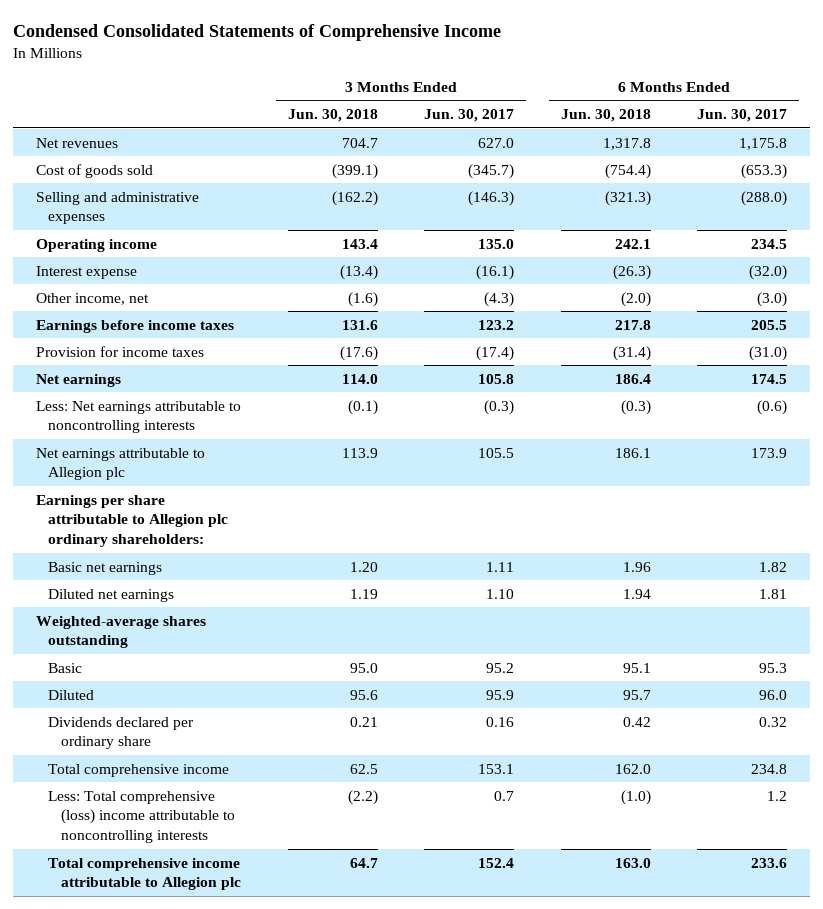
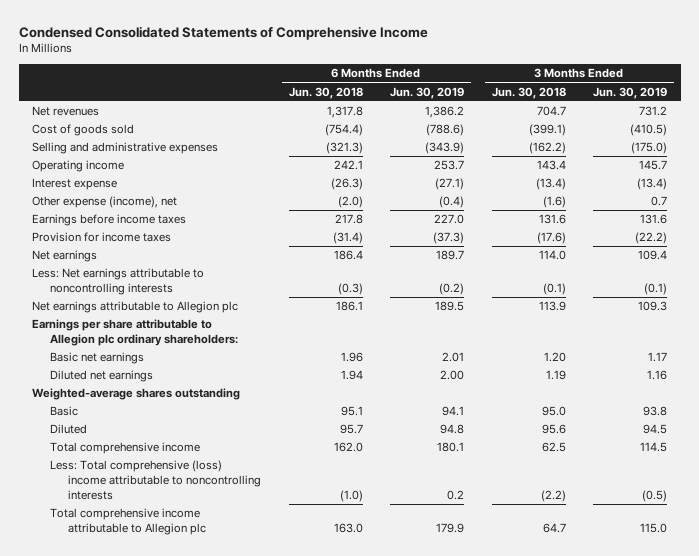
[424,109,515,123] Jun. 30, 2017 -> none
[697,109,788,123] Jun. 30, 2017 -> none
none -> [390,86,465,99] Jun. 30, 2019
none -> [593,86,668,99] Jun. 30, 2019
[36,292,150,305] Other income, net -> [32,196,178,209] Other expense (income), net
[48,716,195,750] Dividends declared per ordinary share -> none

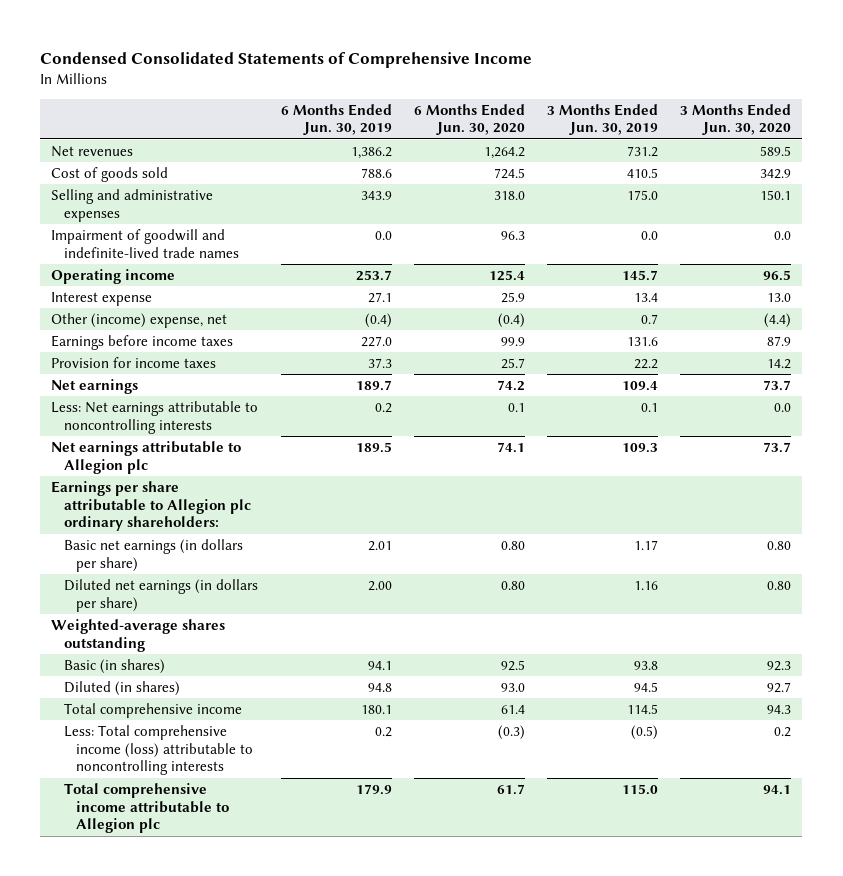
[288,86,363,99] Jun. 30, 2018 -> none
[491,86,566,99] Jun. 30, 2018 -> none
none -> [413,103,525,136] 6 Months Ended Jun. 30, 2020
none -> [680,103,792,136] 3 Months Ended Jun. 30, 2020
[426,124,465,137] (788.6) -> [360,168,392,179] 788.6
[630,124,668,137] (410.5) -> [626,168,658,179] 410.5
[425,142,465,155] (343.9) -> [360,191,392,201] 343.9
[631,142,668,155] (175.0) -> [626,190,658,201] 175.0
none -> [51,229,239,258] Impairment of goodwill and indefinite-lived trade names
[435,178,465,191] (27.1) -> [367,292,392,304] 27.1
[637,178,668,191] (13.4) -> [633,293,658,303] 13.4
[32,196,178,209] Other expense (income), net -> [51,313,228,329] Other (income) expense, net
[433,232,465,245] (37.3) -> [367,358,392,369] 37.3
[635,232,668,245] (22.2) -> [633,359,658,370] 22.2
[439,283,465,296] (0.2) -> [374,403,392,414] 0.2
[644,283,668,296] (0.1) -> [640,403,658,413] 0.1
[50,352,145,365] Basic net earnings -> [63,539,243,572] Basic net earnings (in dollars per share)
[50,370,154,383] Diluted net earnings -> [63,579,258,612] Diluted net earnings (in dollars per share)
[50,406,79,417] Basic -> [63,659,165,675] Basic (in shares)
[50,424,88,435] Diluted -> [63,681,180,697] Diluted (in shares)
[50,460,262,501] Less: Total comprehensive (loss) income attributable to noncontrolling interests -> [63,725,253,776] Less: Total comprehensive income (loss) attributable to noncontrolling interests

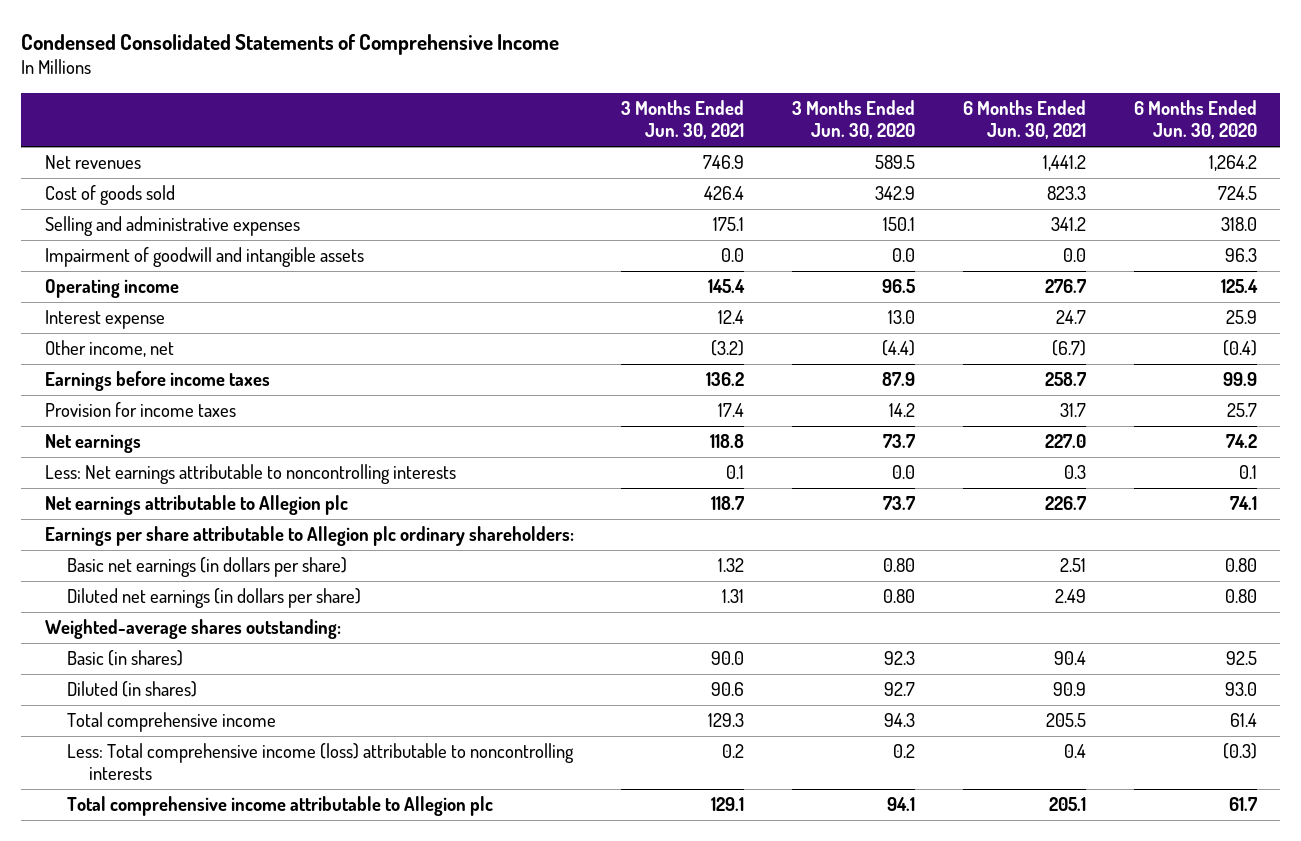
[280,103,392,136] 6 Months Ended Jun. 30, 2019 -> none
[546,103,658,136] 3 Months Ended Jun. 30, 2019 -> none
none -> [621,100,745,140] 3 Months Ended Jun. 30, 2021
none -> [962,100,1086,140] 6 Months Ended Jun. 30, 2021
[51,229,239,258] Impairment of goodwill and indefinite-lived trade names -> [44,247,364,268] Impairment of goodwill and intangible assets
[51,313,228,329] Other (income) expense, net -> [44,340,174,358] Other income, net
[51,619,226,652] Weighted-average shares outstanding -> [44,619,341,640] Weighted-average shares outstanding:

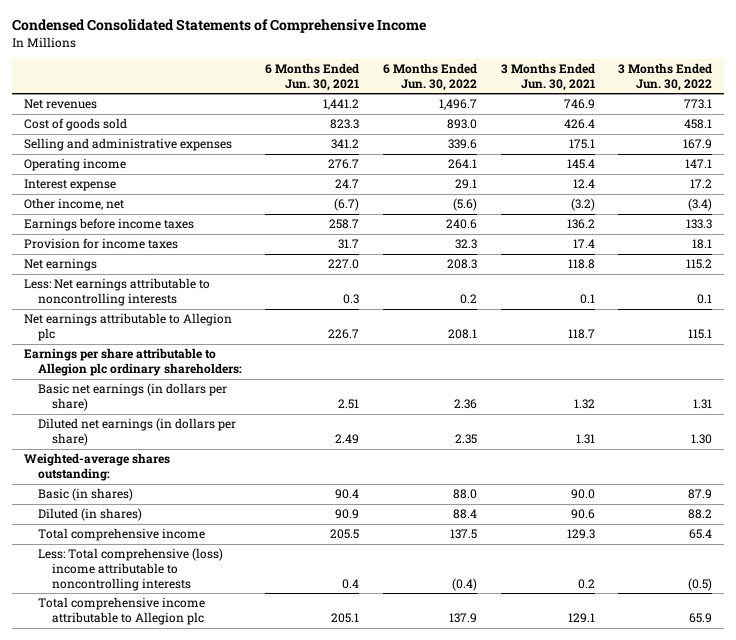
[792,100,916,140] 3 Months Ended Jun. 30, 2020 -> none
[1133,100,1257,140] 6 Months Ended Jun. 30, 2020 -> none
none -> [383,63,478,91] 6 Months Ended Jun. 30, 2022
none -> [618,63,713,91] 3 Months Ended Jun. 30, 2022
[44,247,364,268] Impairment of goodwill and intangible assets -> none
[66,743,574,781] Less: Total comprehensive income (loss) attributable to noncontrolling interests -> [37,548,223,591] Less: Total comprehensive (loss) income attributable to noncontrolling interests

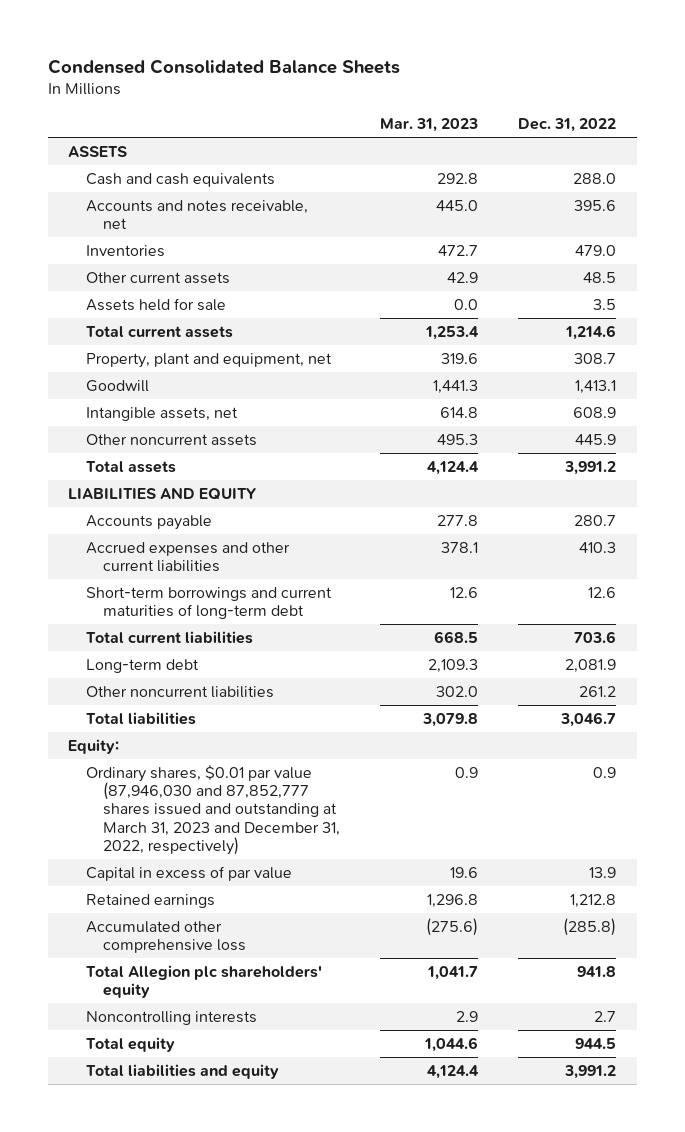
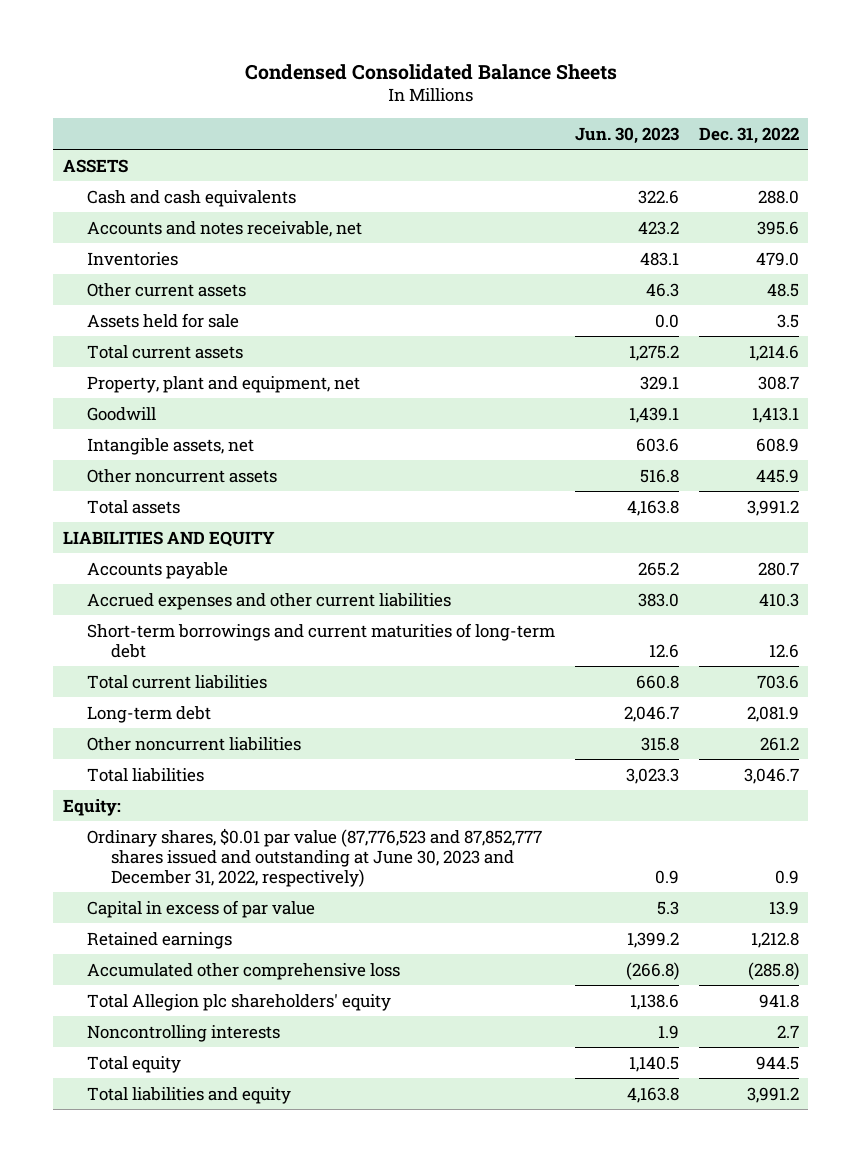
[380,118,479,133] Mar. 31, 2023 -> none
none -> [574,126,679,144] Jun. 30, 2023
[85,764,340,856] Ordinary shares, $0.01 par value (87,946,030 and 87,852,777 shares issued and outstanding at March 31, 2023 and December 31, 2022, respectively) -> [86,827,542,887] Ordinary shares, $0.01 par value (87,776,523 and 87,852,777 shares issued and outstanding at June 30, 2023 and December 31, 2022, respectively)

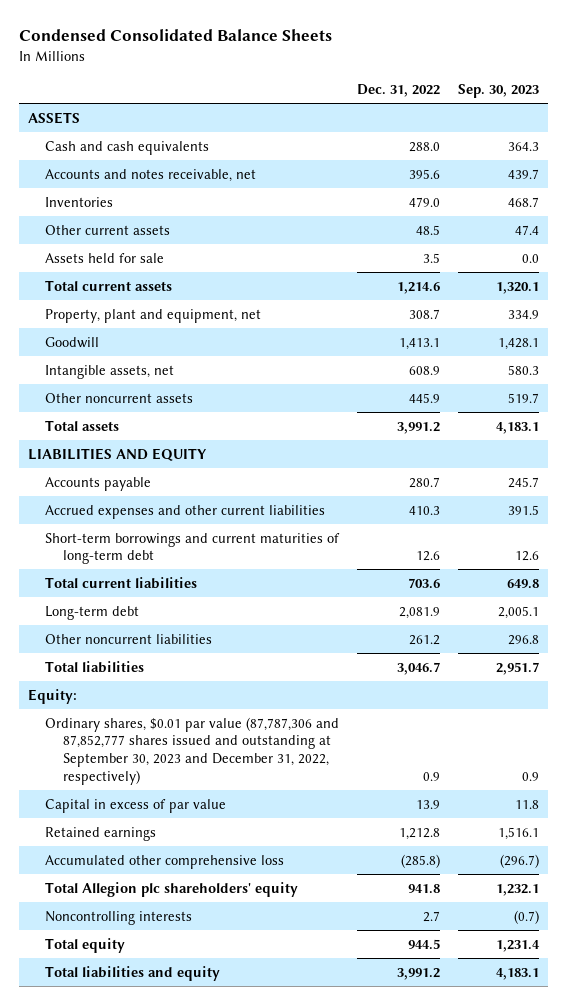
[574,126,679,144] Jun. 30, 2023 -> none
none -> [458,84,540,99] Sep. 30, 2023
[86,827,542,887] Ordinary shares, $0.01 par value (87,776,523 and 87,852,777 shares issued and outstanding at June 30, 2023 and December 31, 2022, respectively) -> [45,716,340,785] Ordinary shares, $0.01 par value (87,787,306 and 87,852,777 shares issued and outstanding at September 30, 2023 and December 31, 2022, respectively)

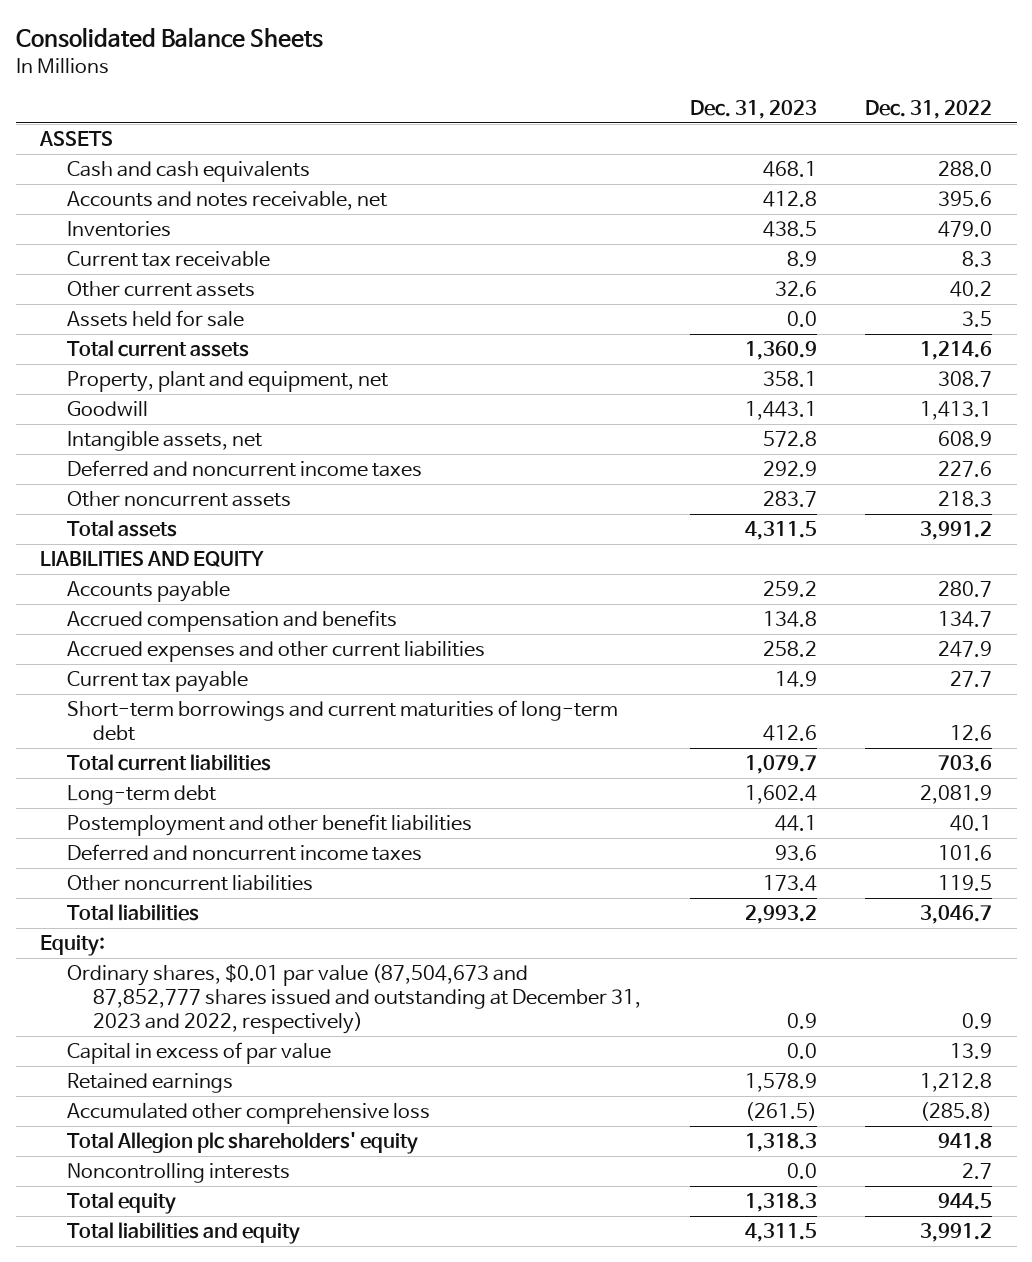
[18,29,332,42] Condensed Consolidated Balance Sheets -> [15,27,323,49] Consolidated Balance Sheets
[458,84,540,99] Sep. 30, 2023 -> none
none -> [689,99,817,119] Dec. 31, 2023
none -> [66,251,270,268] Current tax receivable
[416,224,441,235] 48.5 -> [950,281,993,298] 40.2
none -> [66,460,422,478] Deferred and noncurrent income taxes
[409,392,441,403] 445.9 -> [938,491,993,508] 218.3
none -> [66,610,397,633] Accrued compensation and benefits
[409,505,441,515] 410.3 -> [938,641,993,658] 247.9
none -> [66,671,248,693] Current tax payable
none -> [66,814,472,837] Postemployment and other benefit liabilities
none -> [66,844,422,862] Deferred and noncurrent income taxes
[409,634,441,645] 261.2 -> [938,875,993,892] 119.5
[45,716,340,785] Ordinary shares, $0.01 par value (87,787,306 and 87,852,777 shares issued and outstanding at September 30, 2023 and December 31, 2022, respectively) -> [66,964,641,1035] Ordinary shares, $0.01 par value (87,504,673 and 87,852,777 shares issued and outstanding at December 31, 2023 and 2022, respectively)

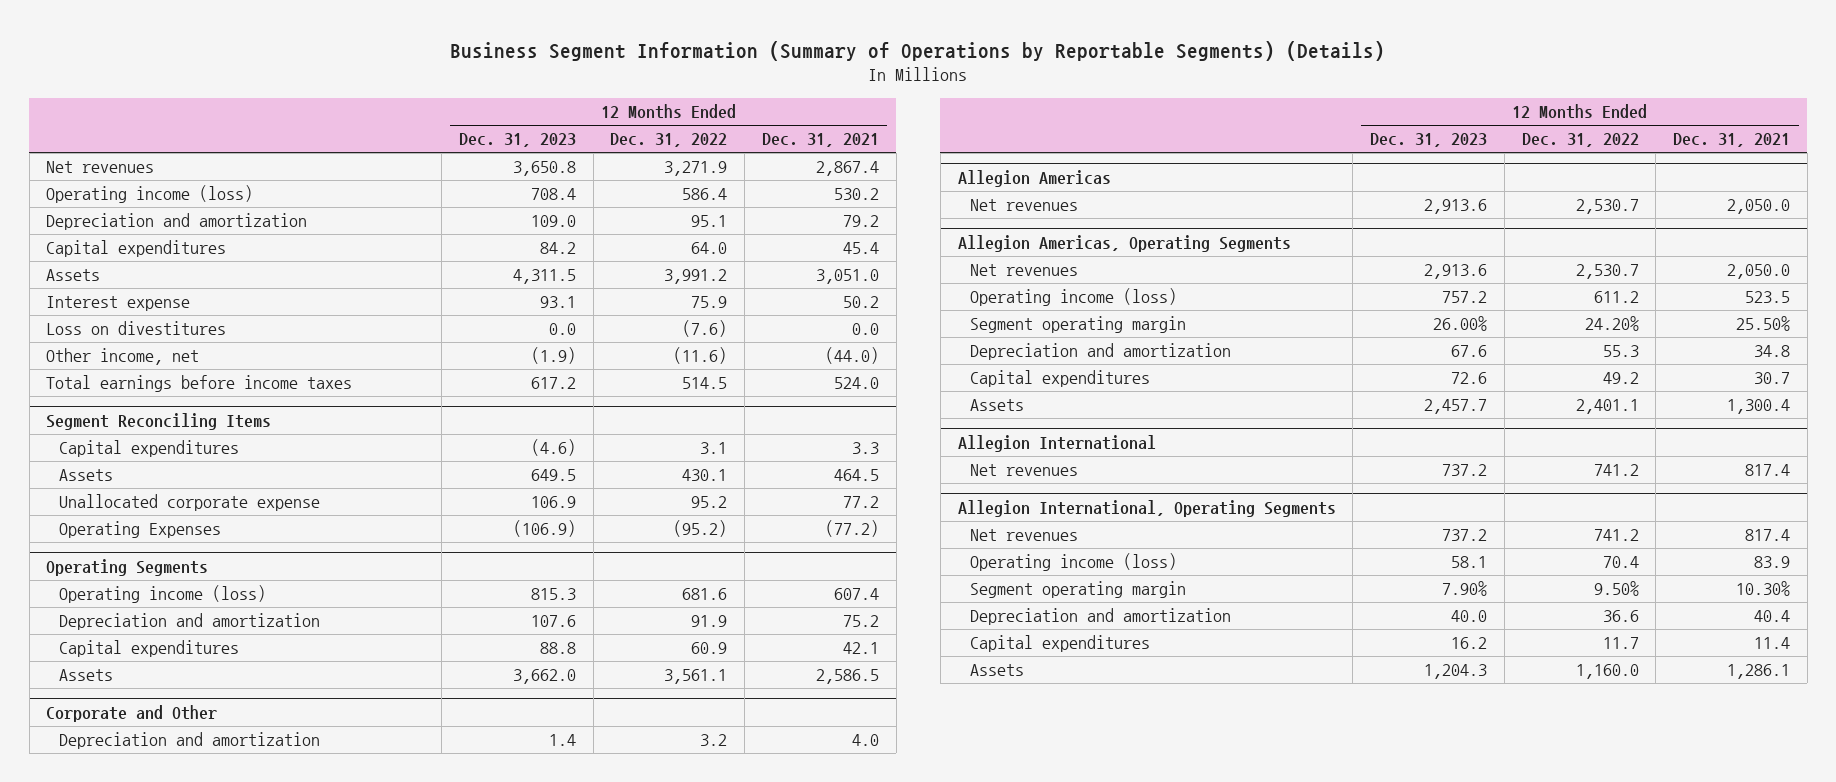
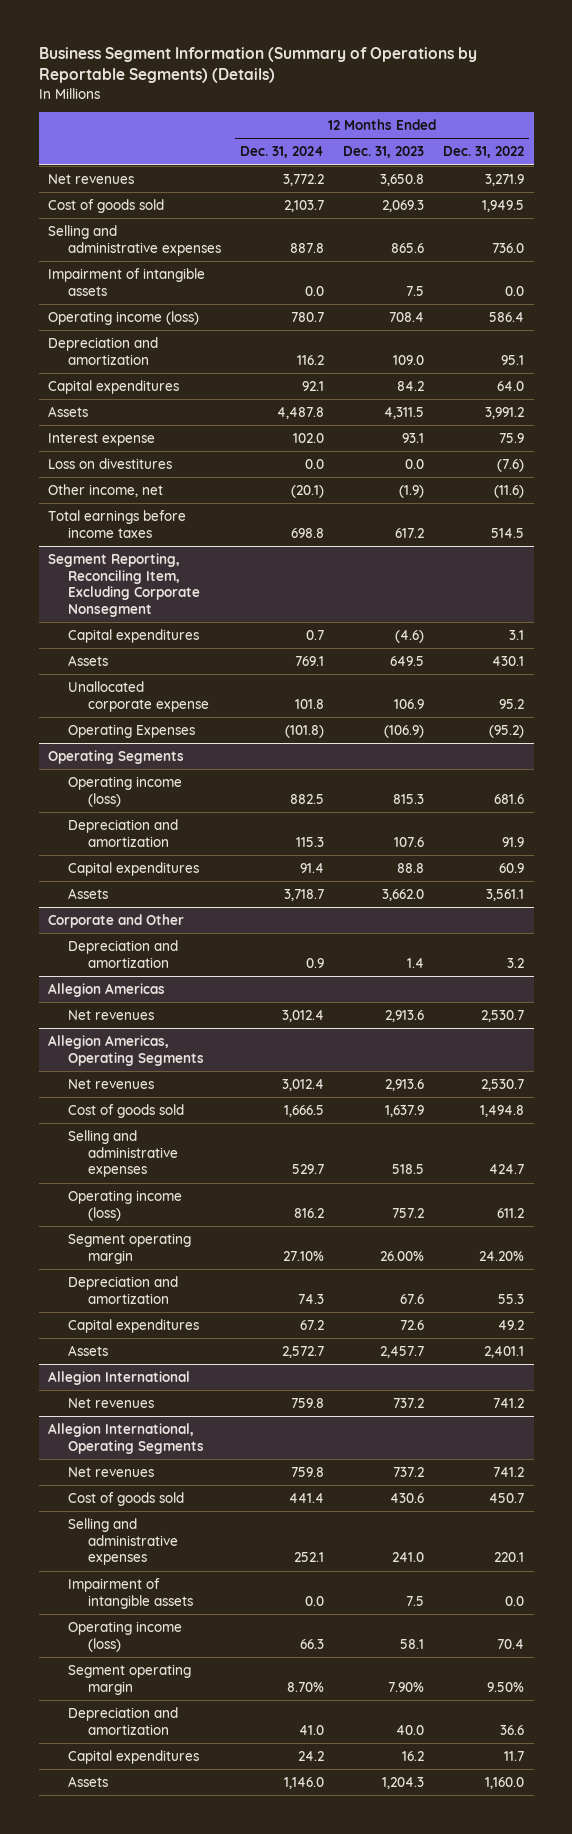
[761,133,879,148] Dec. 31, 2021 -> none
none -> [240,146,325,159] Dec. 31, 2024
none -> [48,198,165,213] Cost of goods sold
none -> [48,224,222,256] Selling and administrative expenses
none -> [48,267,206,296] Impairment of intangible assets
[46,412,272,430] Segment Reconciling Items -> [48,552,201,617] Segment Reporting, Reconciling Item, Excluding Corporate Nonsegment
none -> [68,1103,185,1118] Cost of goods sold
none -> [68,1129,179,1178] Selling and administrative expenses
none -> [68,1491,185,1506] Cost of goods sold
none -> [68,1517,179,1566] Selling and administrative expenses
none -> [68,1577,194,1609] Impairment of intangible assets

